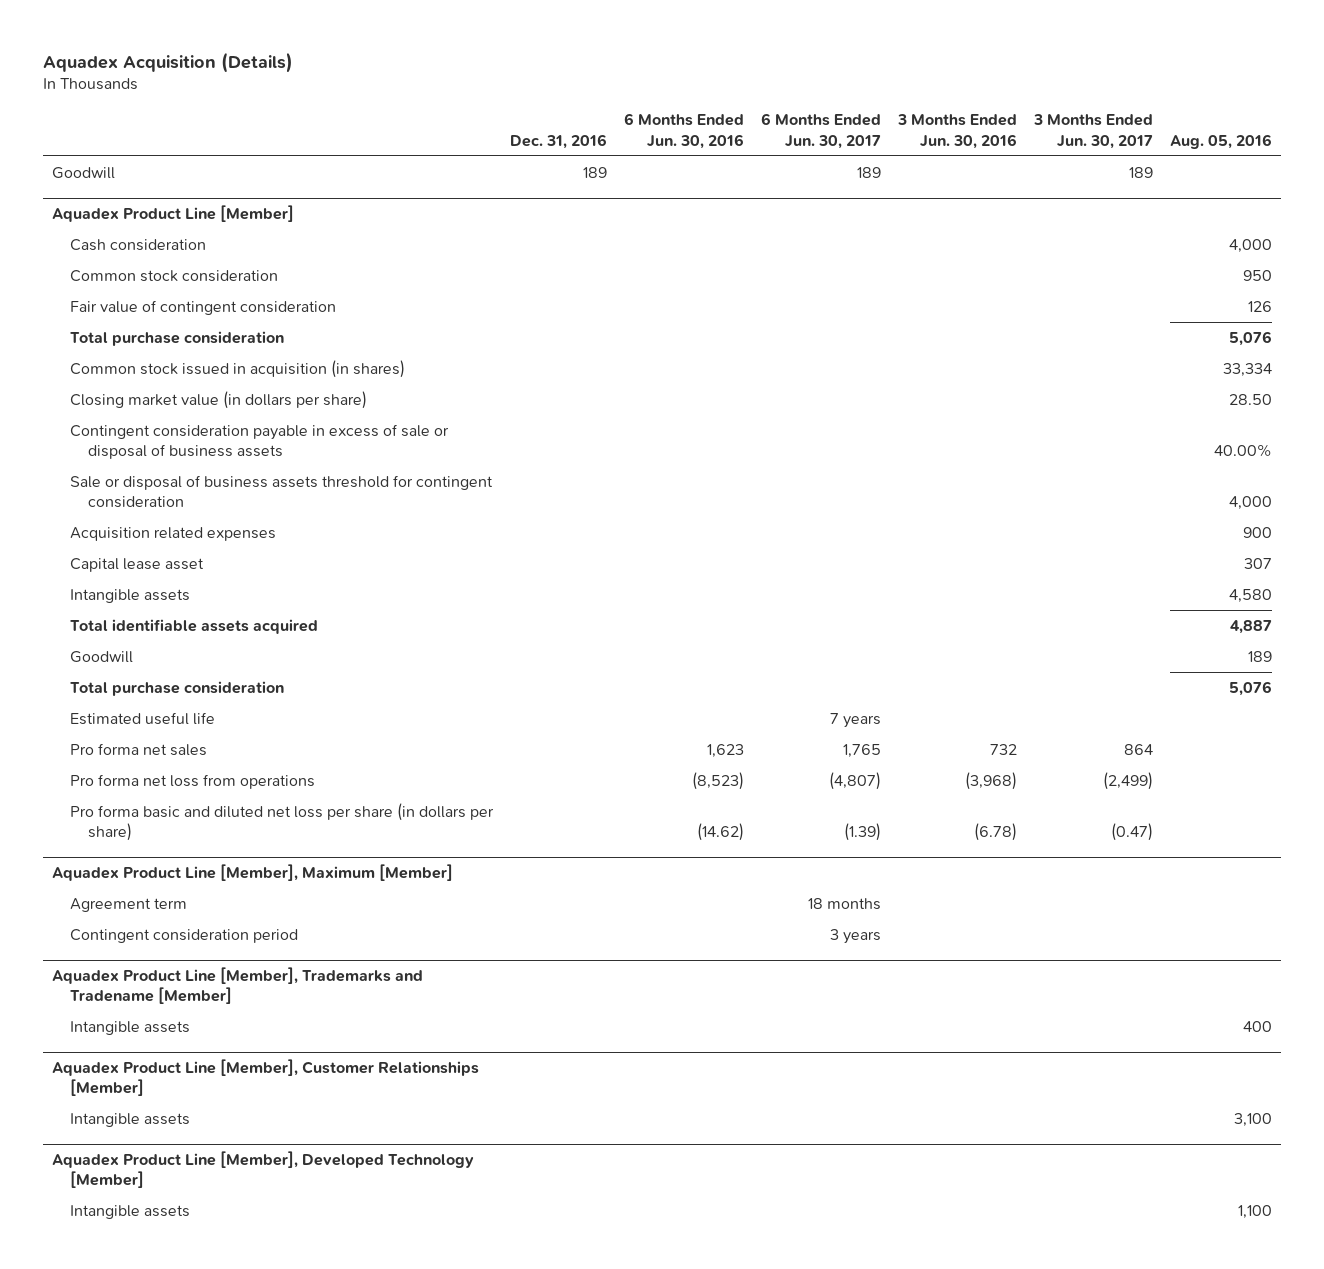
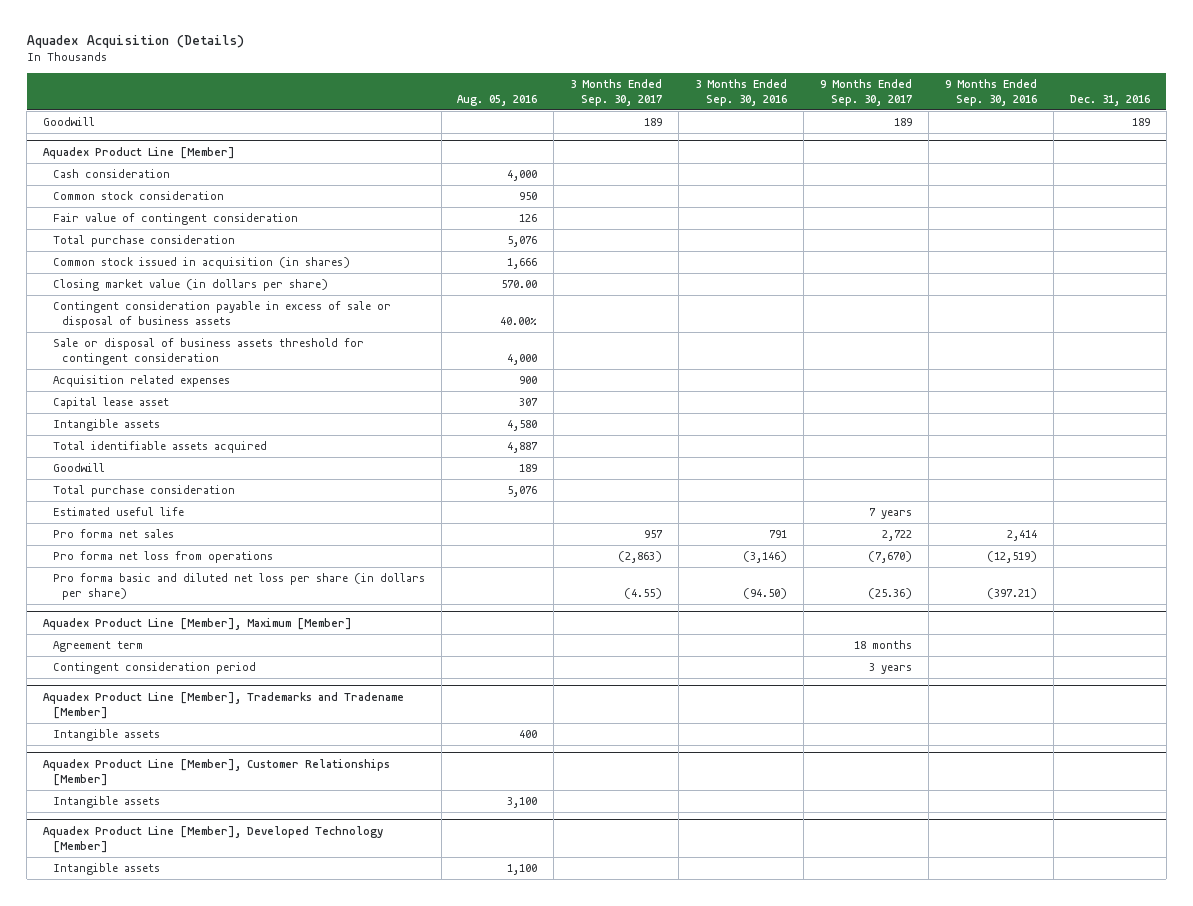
[623,113,744,149] 6 Months Ended Jun. 30, 2016 -> none
[760,113,881,149] 6 Months Ended Jun. 30, 2017 -> none
[896,114,1017,149] 3 Months Ended Jun. 30, 2016 -> none
[1032,114,1153,149] 3 Months Ended Jun. 30, 2017 -> none
none -> [570,78,663,106] 3 Months Ended Sep. 30, 2017
none -> [695,78,788,106] 3 Months Ended Sep. 30, 2016
none -> [820,78,913,106] 9 Months Ended Sep. 30, 2017
none -> [944,78,1037,106] 9 Months Ended Sep. 30, 2016
[1223,362,1273,377] 33,334 -> [507,258,538,270] 1,666
[1229,393,1273,405] 28.50 -> [501,280,538,289] 570.00

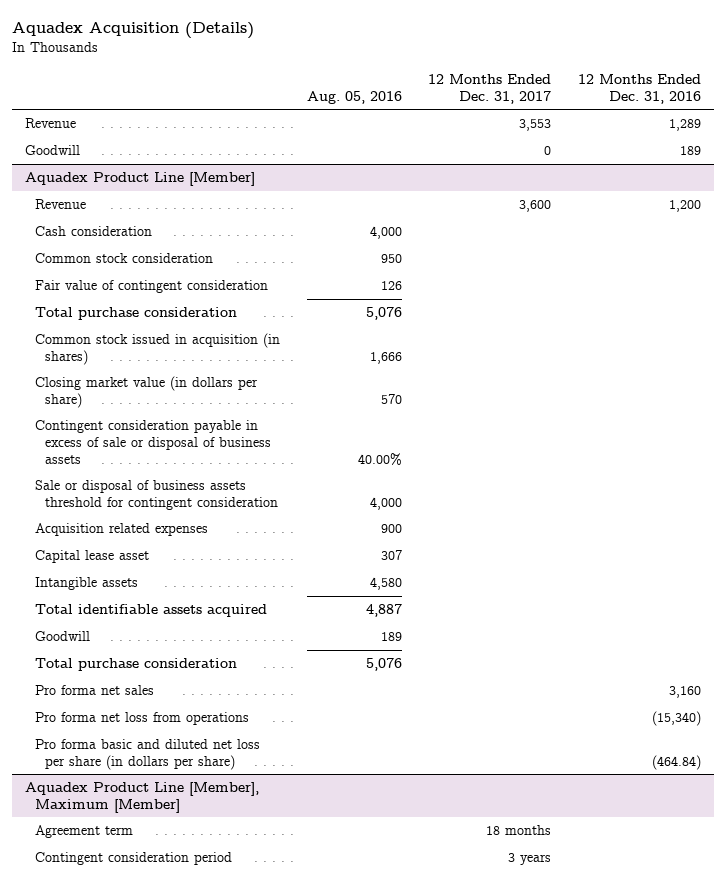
[570,78,663,106] 3 Months Ended Sep. 30, 2017 -> none
[695,78,788,106] 3 Months Ended Sep. 30, 2016 -> none
[820,78,913,106] 9 Months Ended Sep. 30, 2017 -> none
[944,78,1037,106] 9 Months Ended Sep. 30, 2016 -> none
[1069,94,1150,106] Dec. 31, 2016 -> none
none -> [428,73,552,104] 12 Months Ended Dec. 31, 2017
none -> [577,73,701,104] 12 Months Ended Dec. 31, 2016
none -> [25,117,77,128] Revenue
none -> [35,198,87,209] Revenue
[501,280,538,289] 570.00 -> [380,393,402,404] 570
[52,507,184,517] Estimated useful life -> none
[43,691,405,719] Aquadex Product Line [Member], Trademarks and Tradename [Member] -> none
[52,729,160,742] Intangible assets -> none
[43,758,391,786] Aquadex Product Line [Member], Customer Relationships [Member] -> none
[52,796,160,809] Intangible assets -> none
[43,825,384,853] Aquadex Product Line [Member], Developed Technology [Member] -> none
[52,863,160,876] Intangible assets -> none

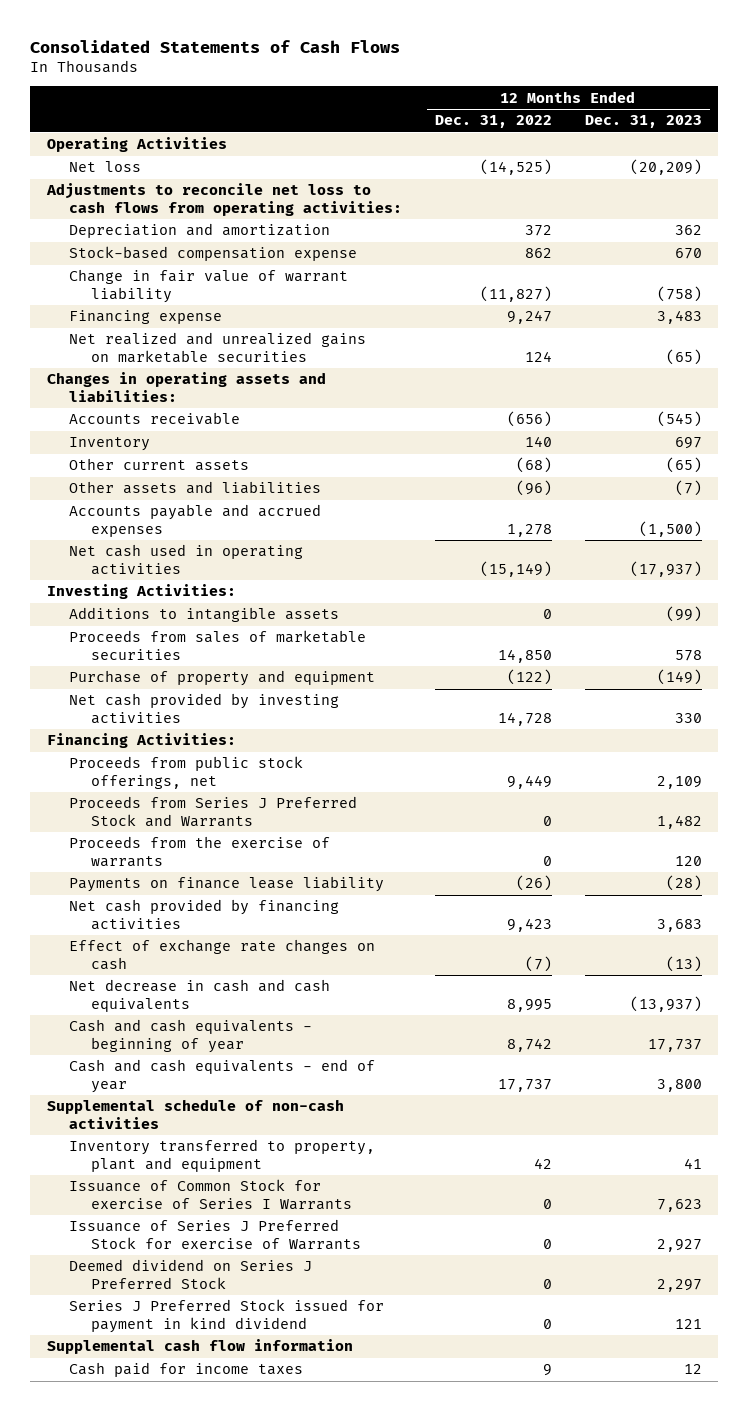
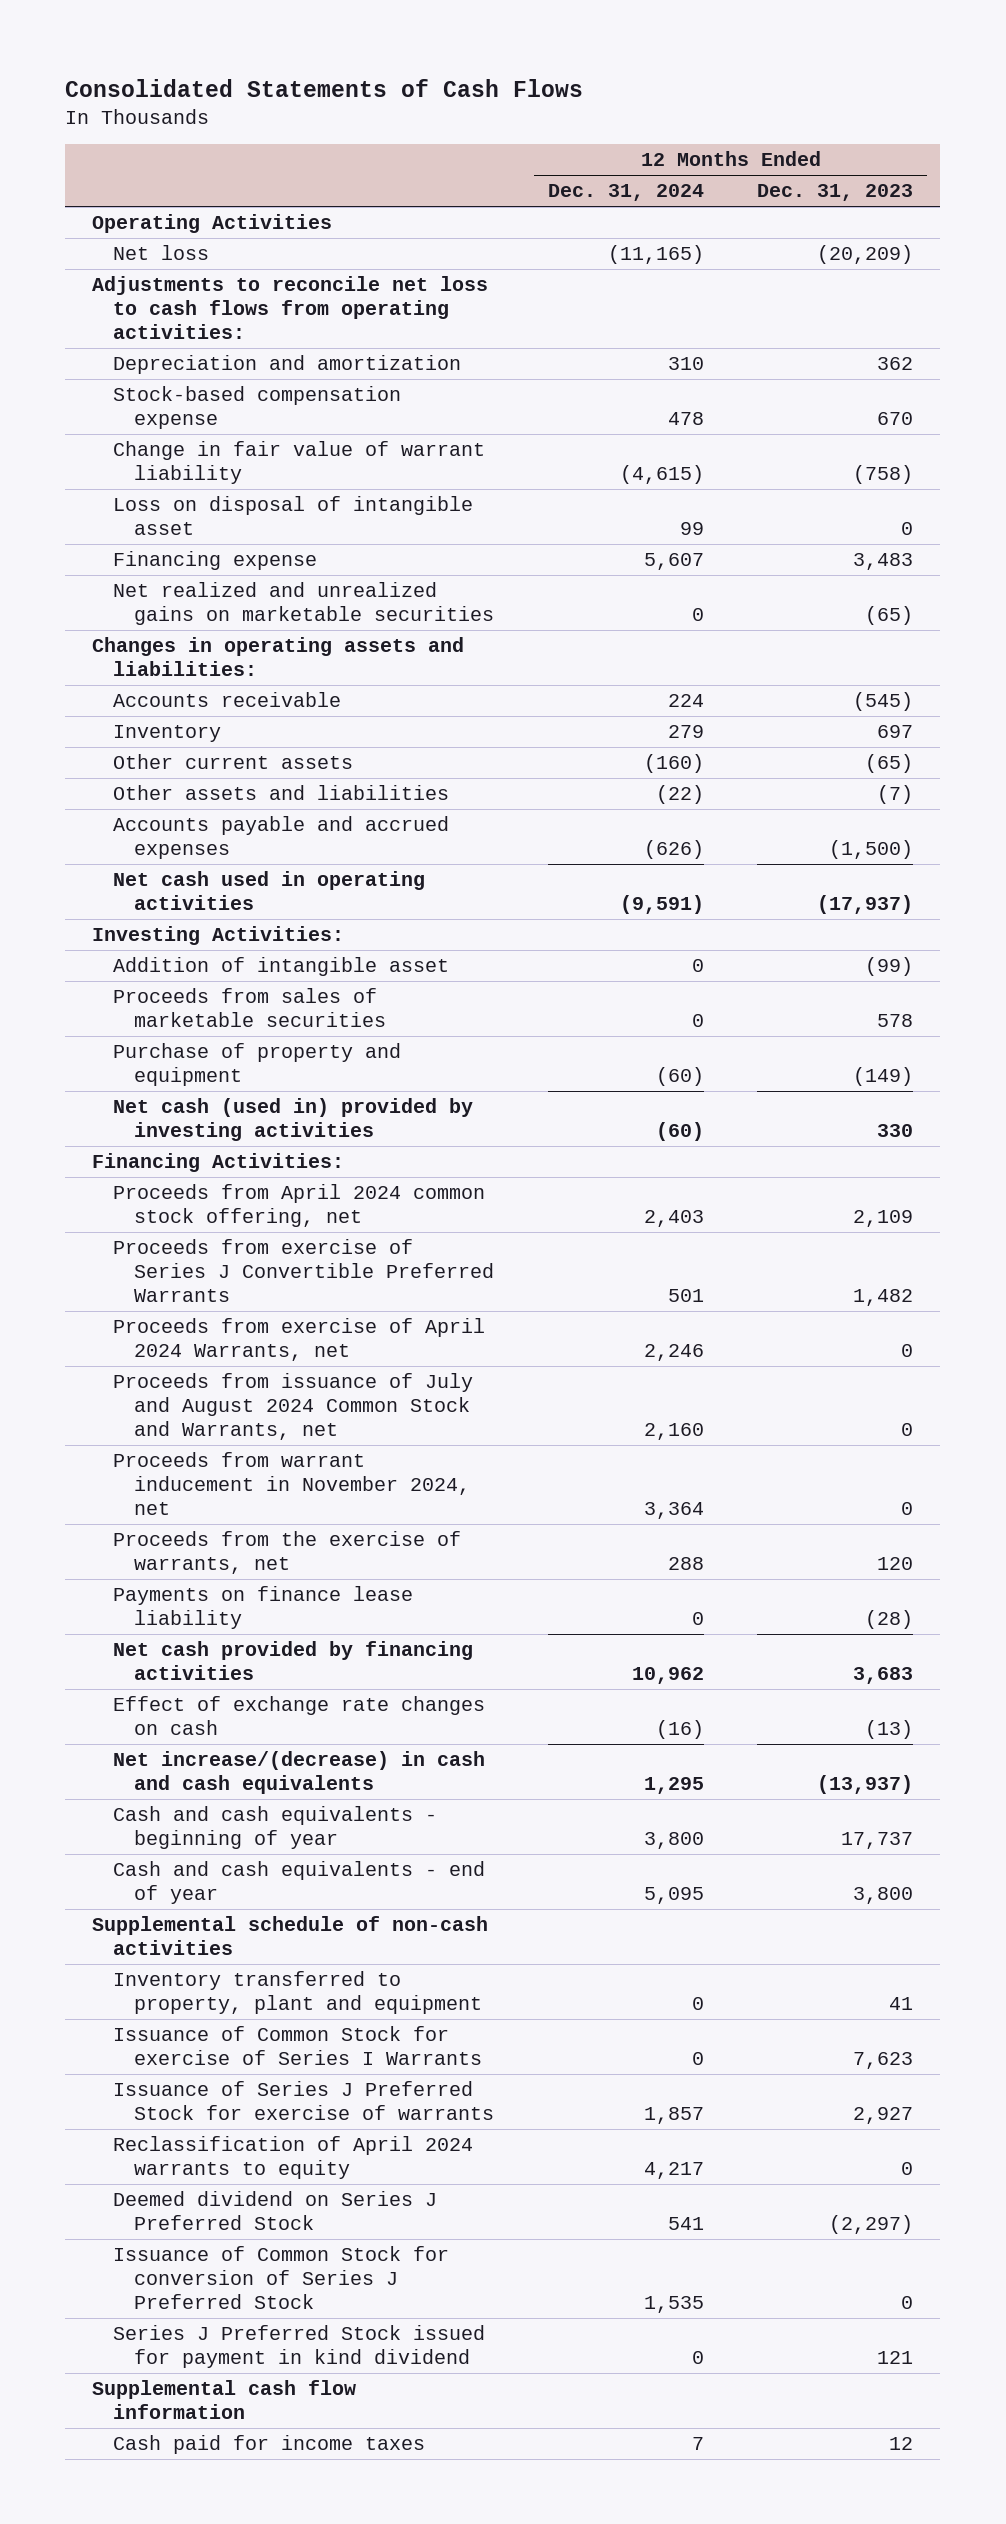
[434,115,552,129] Dec. 31, 2022 -> none
none -> [547,184,704,202] Dec. 31, 2024
none -> [113,496,474,536] Loss on disposal of intangible asset
[68,607,339,623] Additions to intangible assets -> [113,957,450,977] Addition of intangible asset
[68,693,339,724] Net cash provided by investing activities -> [113,1098,474,1142] Net cash (used in) provided by investing activities
[68,756,303,789] Proceeds from public stock offerings, net -> [113,1184,486,1228] Proceeds from April 2024 common stock offering, net
[68,796,357,827] Proceeds from Series J Preferred Stock and Warrants -> [113,1239,495,1303] Proceeds from exercise of Series J Convertible Preferred Warrants
none -> [113,1318,486,1362] Proceeds from exercise of April 2024 Warrants, net
none -> [113,1373,474,1441] Proceeds from issuance of July and August 2024 Common Stock and Warrants, net
none -> [113,1452,471,1516] Proceeds from warrant inducement in November 2024, net
[68,836,330,867] Proceeds from the exercise of warrants -> [113,1531,462,1575] Proceeds from the exercise of warrants, net
[68,979,330,1012] Net decrease in cash and cash equivalents -> [113,1751,486,1795] Net increase/(decrease) in cash and cash equivalents
[68,1219,361,1250] Issuance of Series J Preferred Stock for exercise of Warrants -> [113,2081,495,2121] Issuance of Series J Preferred Stock for exercise of warrants
none -> [113,2136,474,2180] Reclassification of April 2024 warrants to equity
[656,1278,702,1292] 2,297 -> [829,2215,914,2235] (2,297)
none -> [113,2246,450,2310] Issuance of Common Stock for conversion of Series J Preferred Stock

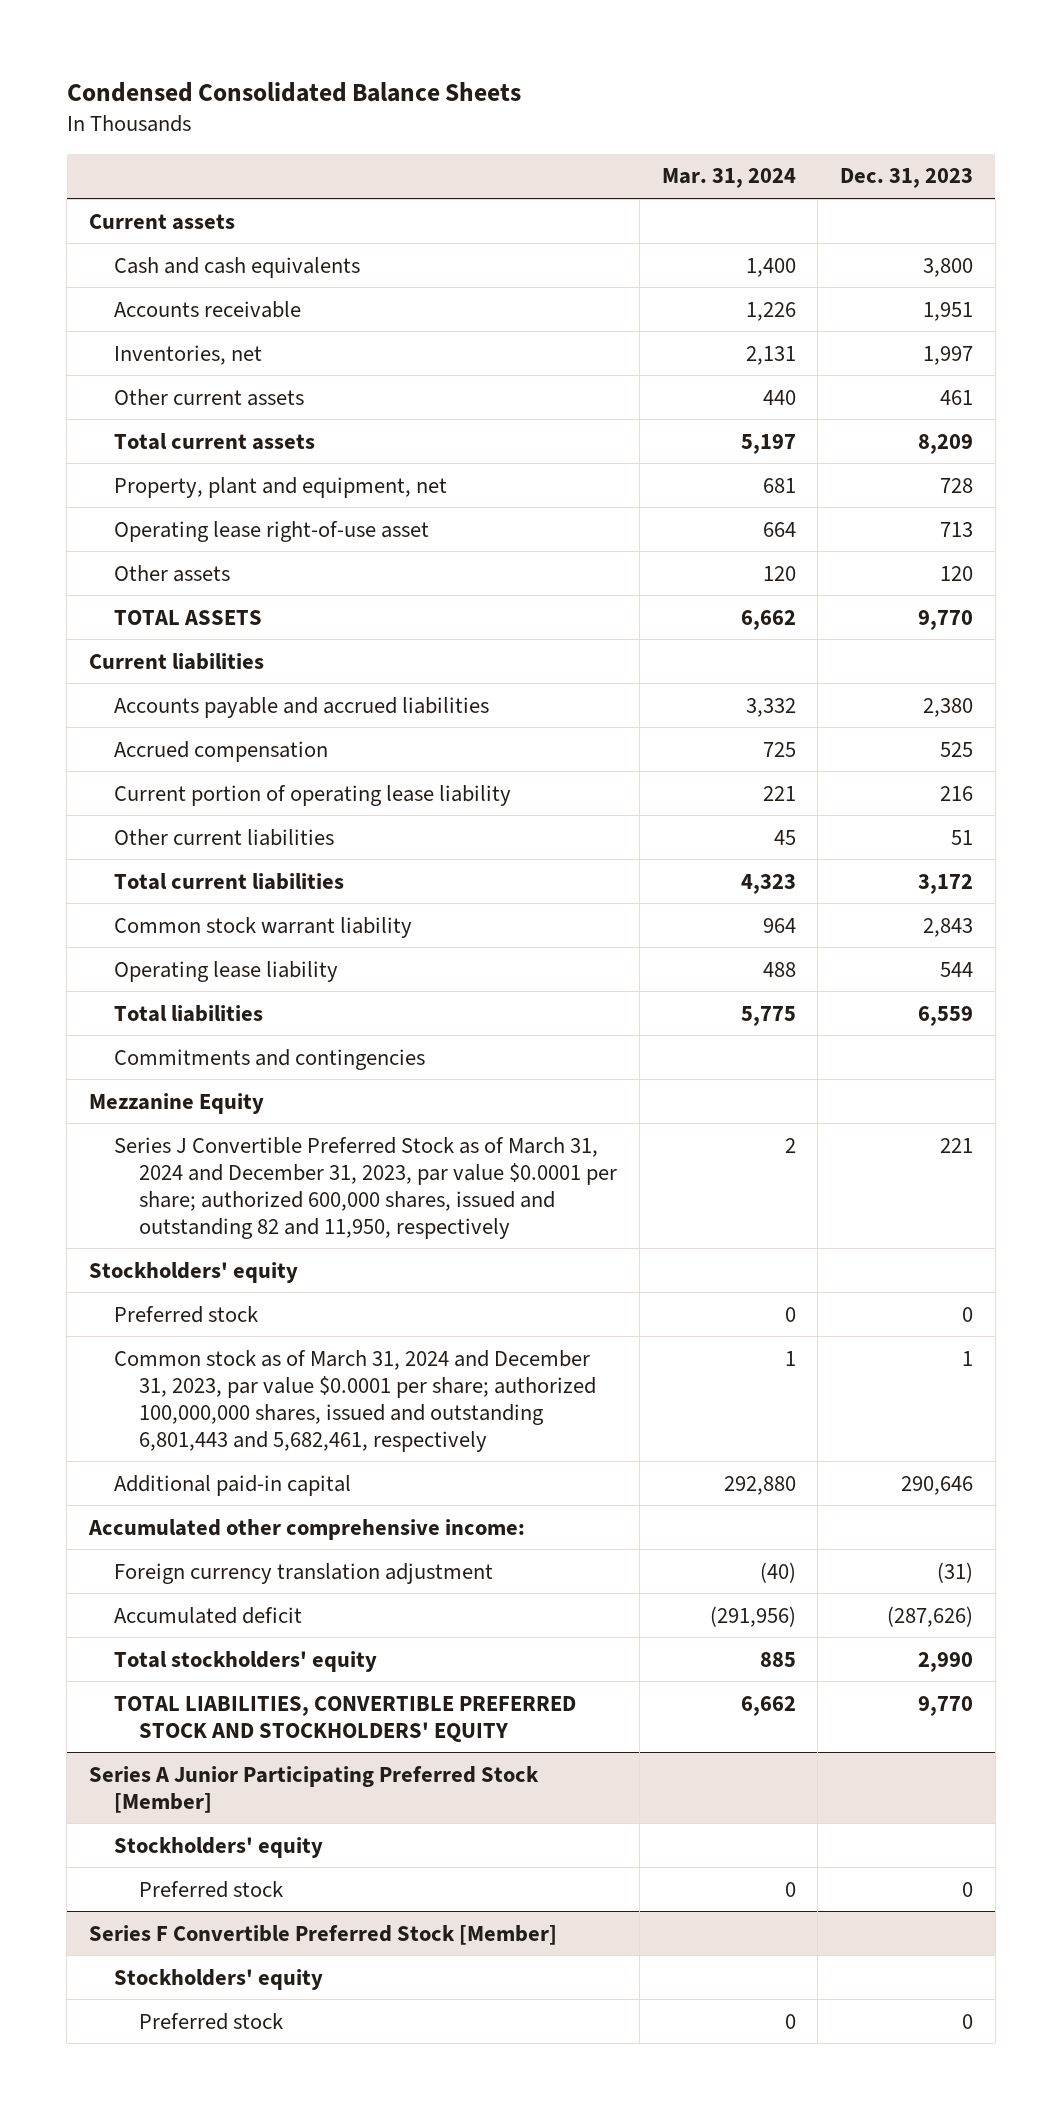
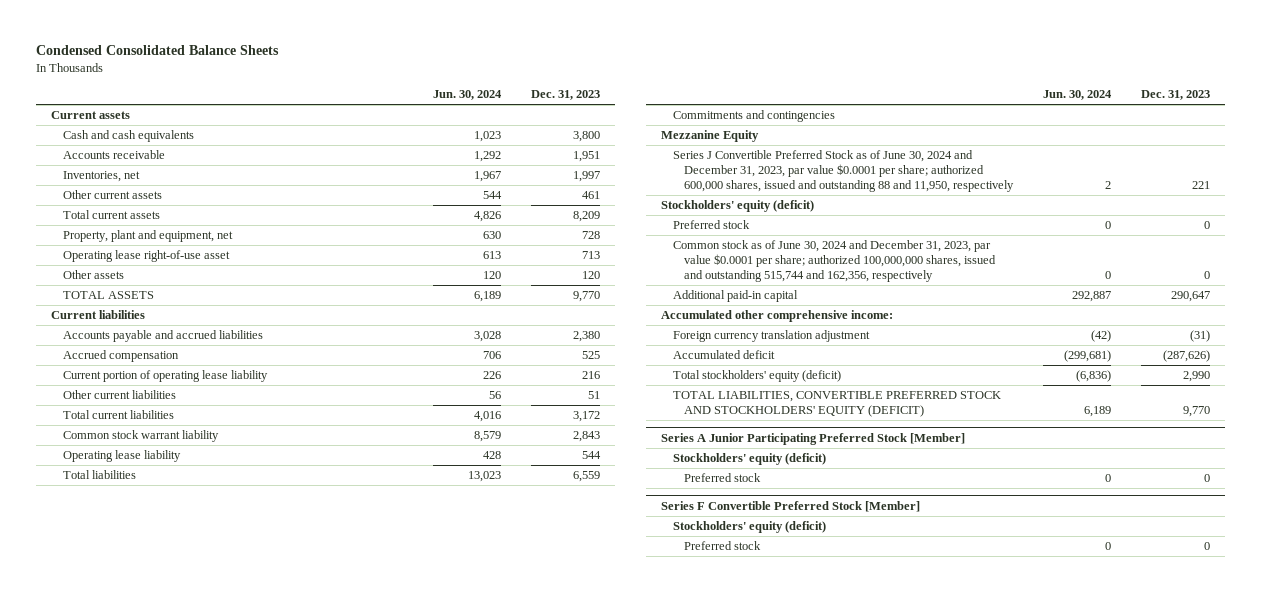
[661,168,796,189] Mar. 31, 2024 -> none
none -> [433,90,503,101] Jun. 30, 2024
[114,1136,618,1239] Series J Convertible Preferred Stock as of March 31, 2024 and December 31, 2023, par value $0.0001 per share; authorized 600,000 shares, issued and outstanding 82 and 11,950, respectively -> [672,150,1015,193] Series J Convertible Preferred Stock as of June 30, 2024 and December 31, 2023, par value $0.0001 per share; authorized 600,000 shares, issued and outstanding 88 and 11,950, respectively
[88,1261,298,1283] Stockholders' equity -> [661,200,815,213] Stockholders' equity (deficit)
[114,1349,597,1452] Common stock as of March 31, 2024 and December 31, 2023, par value $0.0001 per share; authorized 100,000,000 shares, issued and outstanding 6,801,443 and 5,682,461, respectively -> [672,240,997,283] Common stock as of June 30, 2024 and December 31, 2023, par value $0.0001 per share; authorized 100,000,000 shares, issued and outstanding 515,744 and 162,356, respectively
[961,1350,973,1366] 1 -> [1204,271,1211,280] 0
[900,1475,973,1495] 290,646 -> [1171,291,1211,303] 290,647
[114,1650,378,1672] Total stockholders' equity -> [672,370,841,383] Total stockholders' equity (deficit)
[114,1695,577,1742] TOTAL LIABILITIES, CONVERTIBLE PREFERRED STOCK AND STOCKHOLDERS' EQUITY -> [672,391,1001,418] TOTAL LIABILITIES, CONVERTIBLE PREFERRED STOCK AND STOCKHOLDERS' EQUITY (DEFICIT)
[114,1836,324,1858] Stockholders' equity -> [672,453,826,466] Stockholders' equity (deficit)
[114,1968,324,1990] Stockholders' equity -> [672,521,826,534] Stockholders' equity (deficit)

